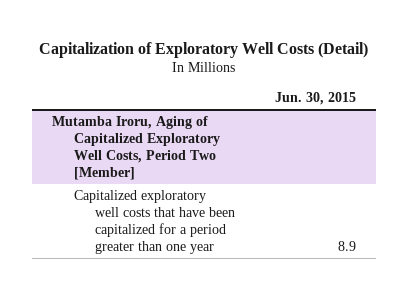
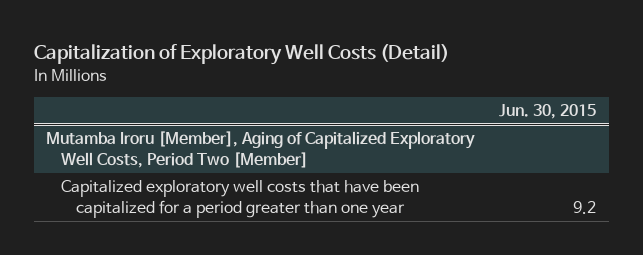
[52,115,220,180] Mutamba Iroru, Aging of Capitalized Exploratory Well Costs, Period Two [Member] -> [46,131,476,169] Mutamba Iroru [Member], Aging of Capitalized Exploratory Well Costs, Period Two [Member]
[337,240,356,251] 8.9 -> [573,201,597,215] 9.2

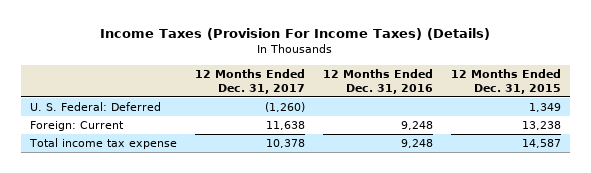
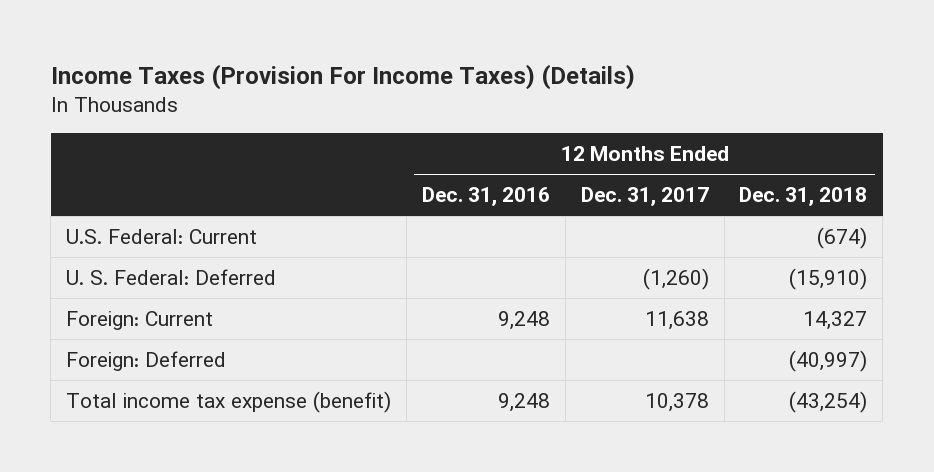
[450,69,561,94] 12 Months Ended Dec. 31, 2015 -> none
none -> [739,187,868,207] Dec. 31, 2018
none -> [66,229,258,245] U.S. Federal: Current
none -> [66,351,227,372] Foreign: Deferred
[28,138,177,150] Total income tax expense -> [66,391,392,414] Total income tax expense (benefit)

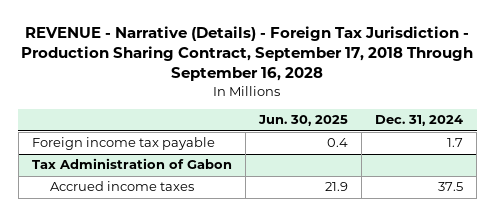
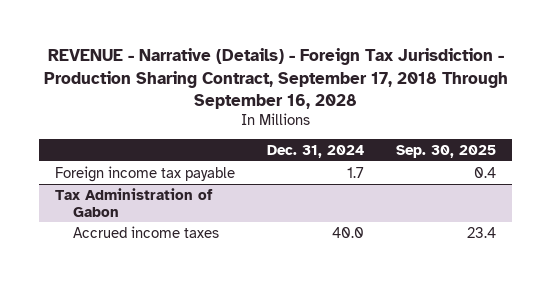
[257,115,348,127] Jun. 30, 2025 -> none
none -> [396,144,497,158] Sep. 30, 2025
[438,182,464,192] 37.5 -> [332,226,365,238] 40.0

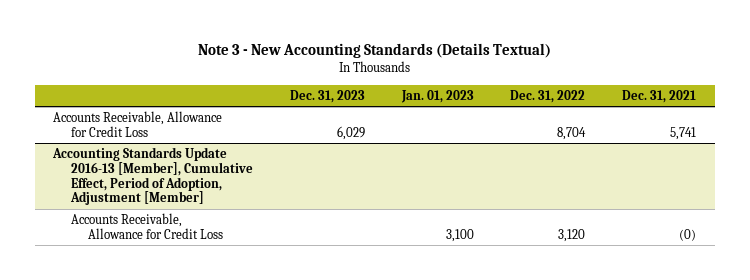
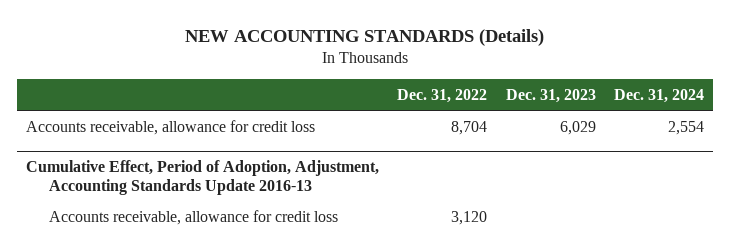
[197,42,551,58] Note 3 - New Accounting Standards (Details Textual) -> [185,28,545,46] NEW ACCOUNTING STANDARDS (Details)
[400,90,474,104] Jan. 01, 2023 -> none
[622,90,697,104] Dec. 31, 2021 -> none
none -> [614,88,705,103] Dec. 31, 2024
[53,110,223,137] Accounts Receivable, Allowance for Credit Loss -> [25,119,315,135] Accounts receivable, allowance for credit loss
[52,146,253,206] Accounting Standards Update 2016-13 [Member], Cumulative Effect, Period of Adoption, Adjustment [Member] -> [25,160,379,196] Cumulative Effect, Period of Adoption, Adjustment, Accounting Standards Update 2016-13
[70,212,224,239] Accounts Receivable, Allowance for Credit Loss -> [49,209,339,225] Accounts receivable, allowance for credit loss

